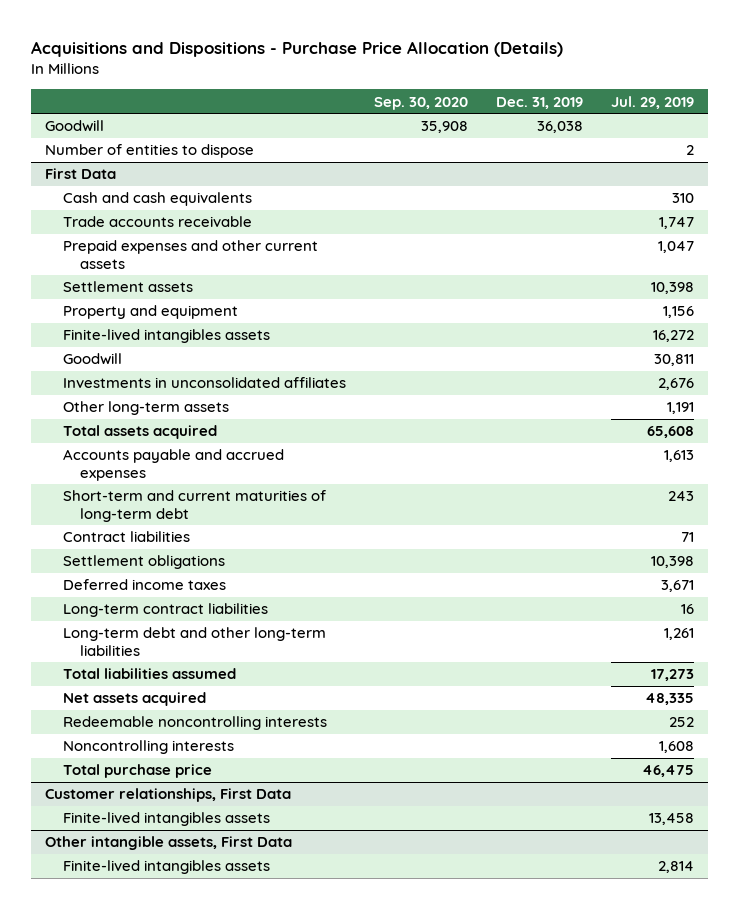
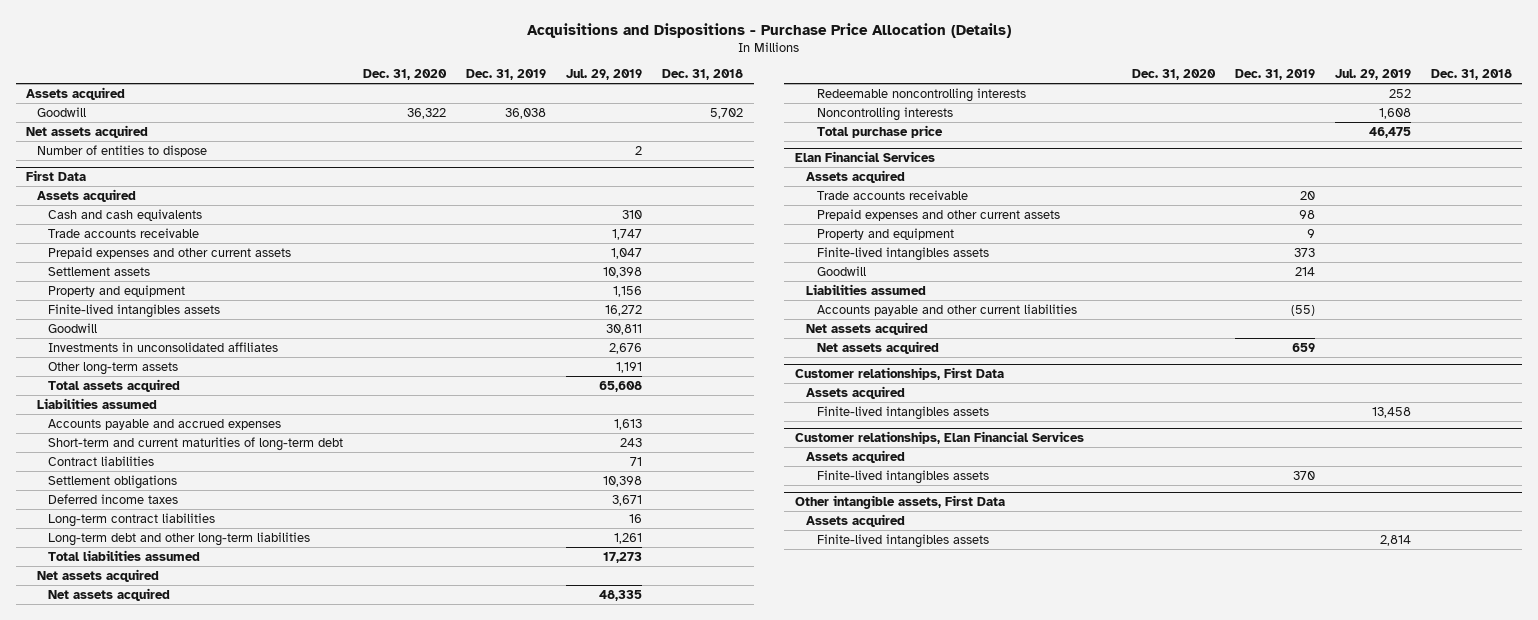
[373,96,468,110] Sep. 30, 2020 -> none
none -> [363,68,448,80] Dec. 31, 2020
none -> [662,68,744,80] Dec. 31, 2018
none -> [25,86,125,100] Assets acquired
none -> [25,124,148,138] Net assets acquired
none -> [36,188,136,202] Assets acquired
none -> [36,397,157,409] Liabilities assumed
none -> [36,568,159,582] Net assets acquired
none -> [794,150,935,162] Elan Financial Services
none -> [805,169,905,183] Assets acquired
none -> [817,189,969,200] Trade accounts receivable
none -> [817,208,1061,221] Prepaid expenses and other current assets
none -> [817,227,955,240] Property and equipment
none -> [817,246,990,261] Finite-lived intangibles assets
none -> [817,265,867,276] Goodwill
none -> [805,283,926,295] Liabilities assumed
none -> [817,303,1078,316] Accounts payable and other current liabilities
none -> [805,321,928,335] Net assets acquired
none -> [817,340,940,354] Net assets acquired
none -> [805,385,905,399] Assets acquired
none -> [794,430,1084,444] Customer relationships, Elan Financial Services
none -> [805,449,905,463] Assets acquired
none -> [817,469,990,484] Finite-lived intangibles assets
none -> [805,513,905,527] Assets acquired

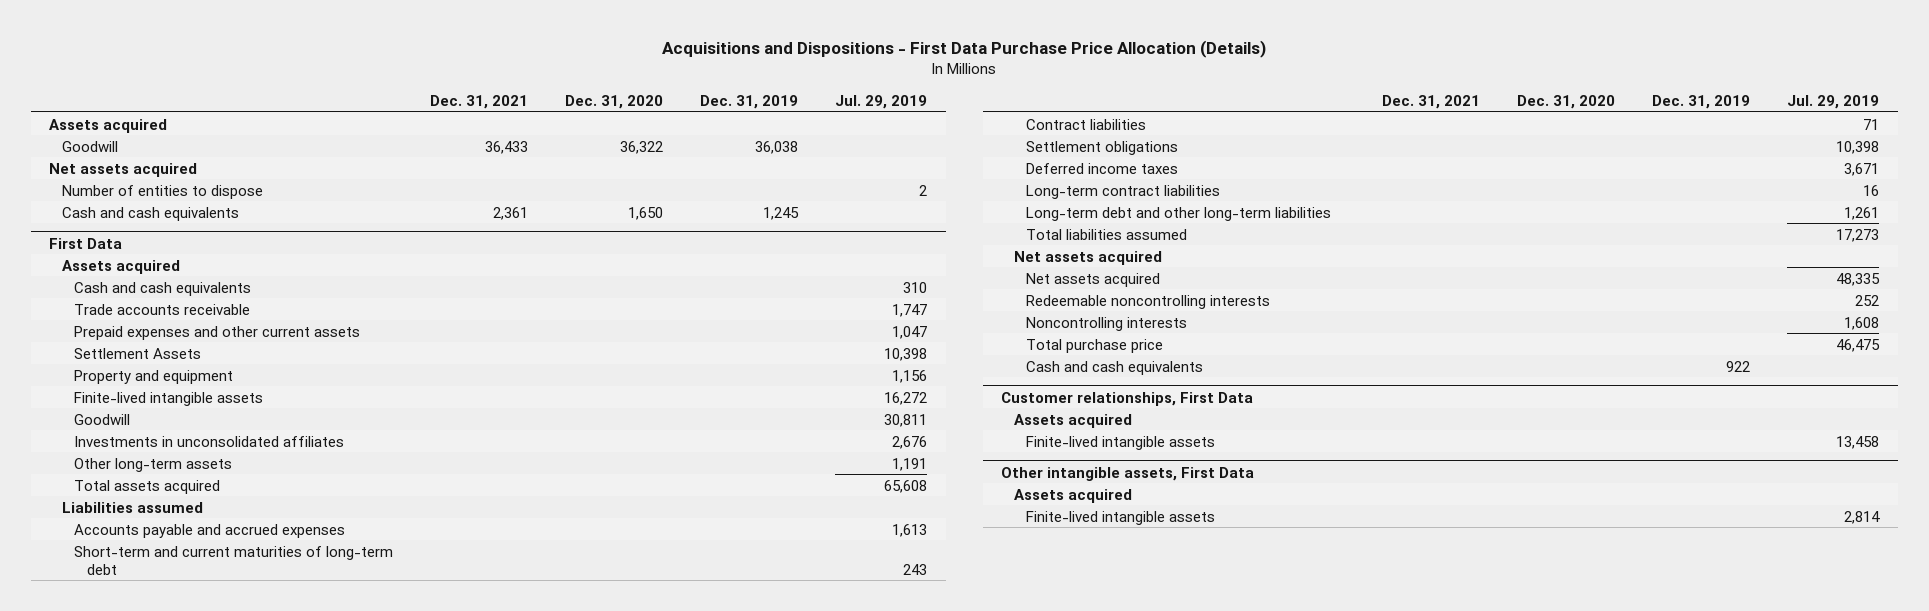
[527,22,1012,38] Acquisitions and Dispositions - Purchase Price Allocation (Details) -> [662,40,1267,59] Acquisitions and Dispositions - First Data Purchase Price Allocation (Details)
[662,68,744,80] Dec. 31, 2018 -> none
none -> [430,94,529,109] Dec. 31, 2021
none -> [61,206,239,221] Cash and cash equivalents
[48,266,151,276] Settlement assets -> [74,347,202,359] Settlement Assets
[48,303,221,318] Finite-lived intangibles assets -> [74,391,264,406] Finite-lived intangible assets
[794,150,935,162] Elan Financial Services -> none
[805,169,905,183] Assets acquired -> none
[817,189,969,200] Trade accounts receivable -> none
[817,208,1061,221] Prepaid expenses and other current assets -> none
[817,227,955,240] Property and equipment -> none
[817,246,990,261] Finite-lived intangibles assets -> none
[817,265,867,276] Goodwill -> none
[805,283,926,295] Liabilities assumed -> none
[817,303,1078,316] Accounts payable and other current liabilities -> none
[805,321,928,335] Net assets acquired -> none
[817,340,940,354] Net assets acquired -> none
none -> [1026,360,1204,375] Cash and cash equivalents
[794,430,1084,444] Customer relationships, Elan Financial Services -> none
[805,449,905,463] Assets acquired -> none
[817,469,990,484] Finite-lived intangibles assets -> none
[817,405,990,420] Finite-lived intangibles assets -> [1026,435,1216,450] Finite-lived intangible assets
[817,533,990,548] Finite-lived intangibles assets -> [1026,510,1216,525] Finite-lived intangible assets

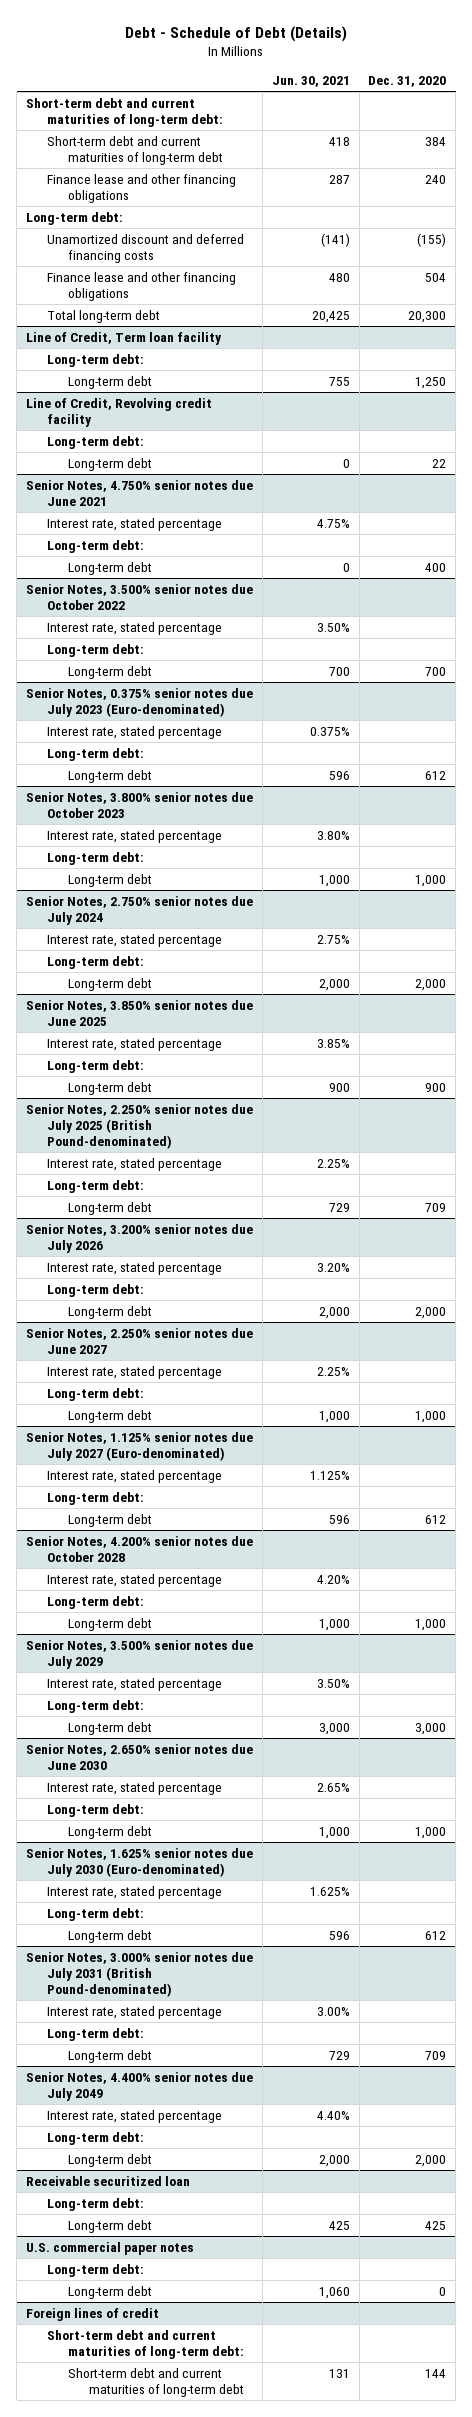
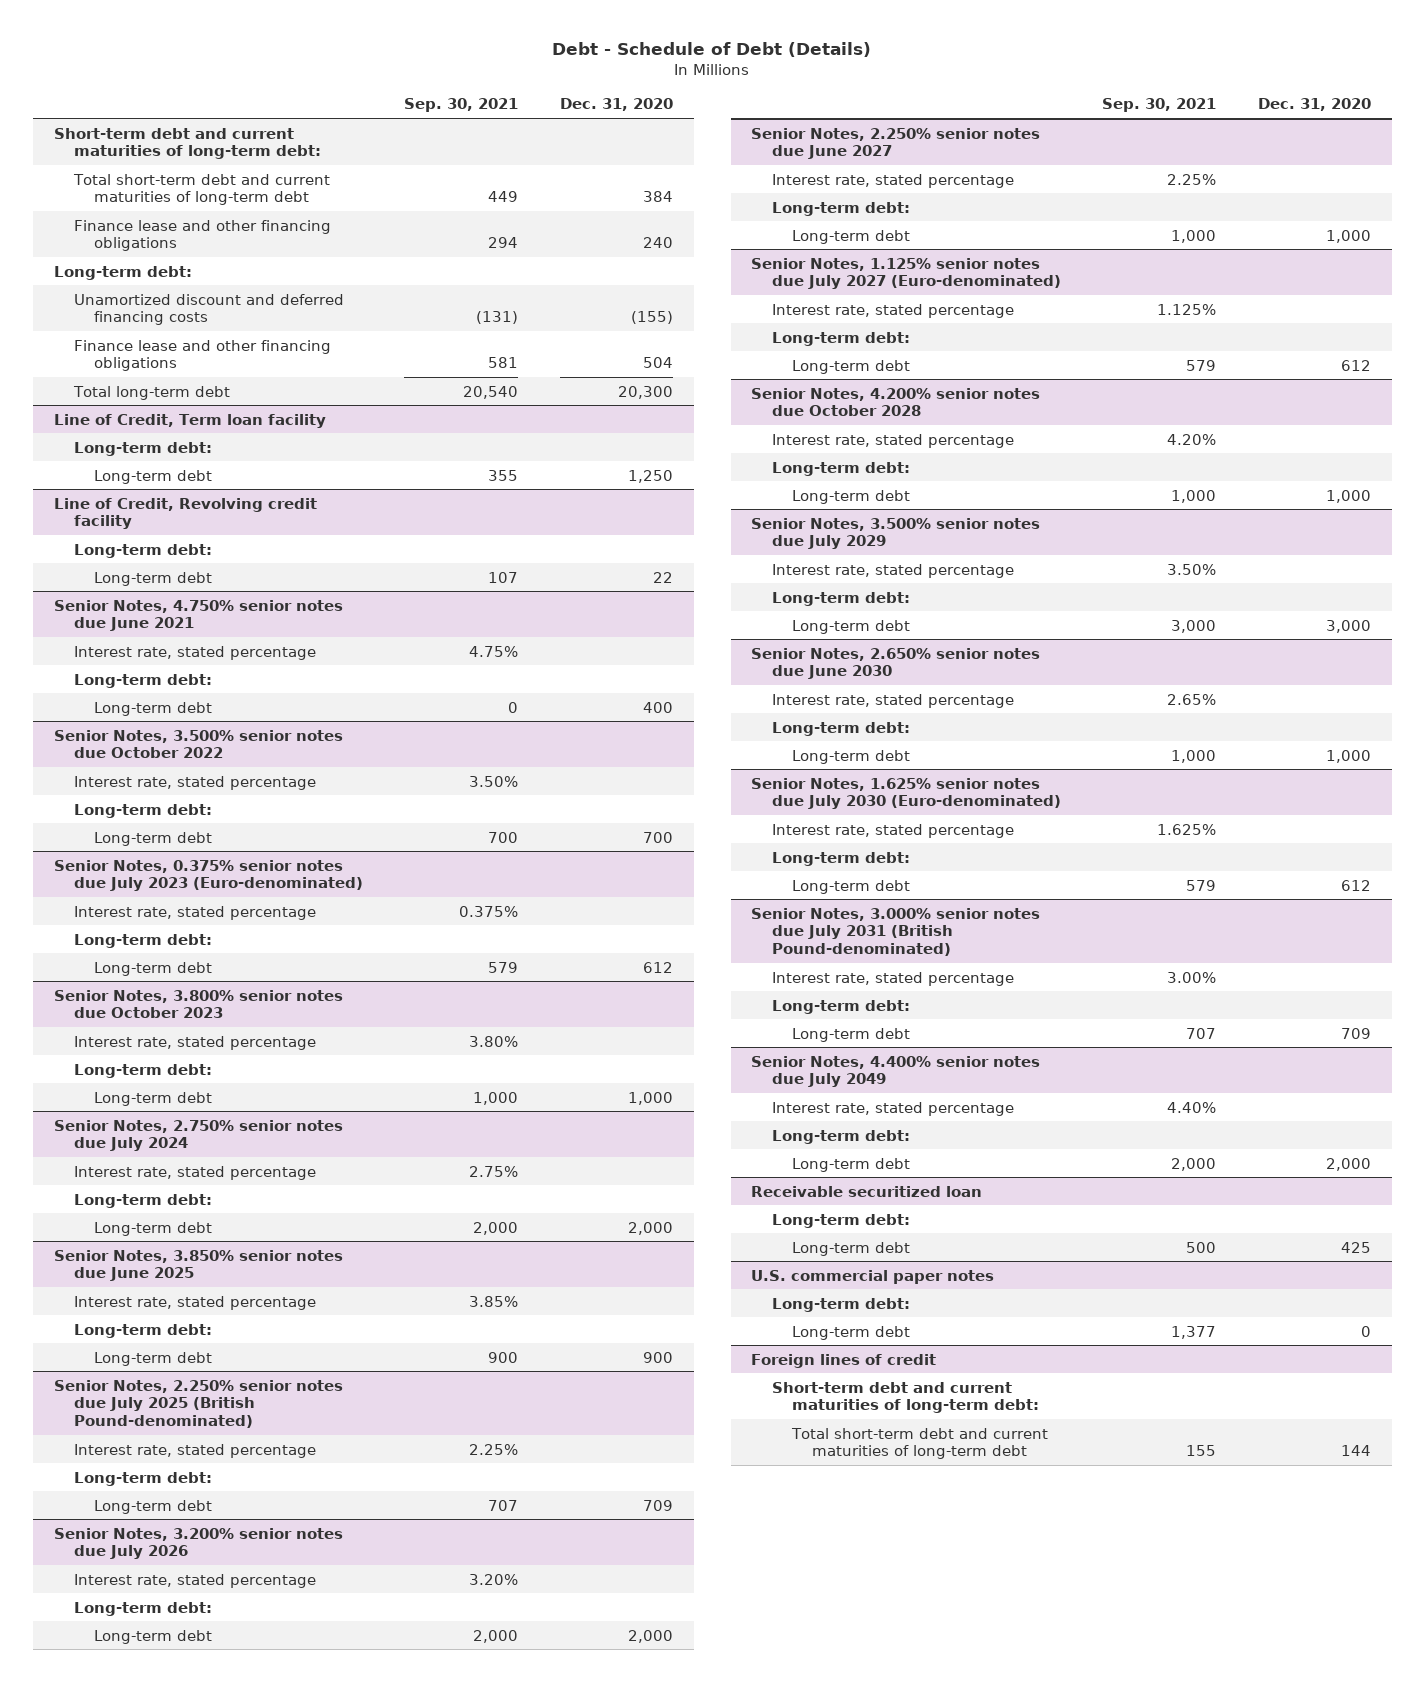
[271,76,350,88] Jun. 30, 2021 -> none
none -> [404,98,519,113] Sep. 30, 2021
[46,135,223,166] Short-term debt and current maturities of long-term debt -> [72,173,330,206] Total short-term debt and current maturities of long-term debt
[67,2367,244,2398] Short-term debt and current maturities of long-term debt -> [790,1427,1048,1460] Total short-term debt and current maturities of long-term debt

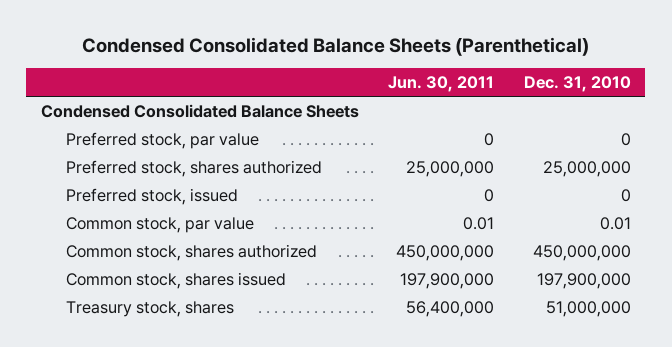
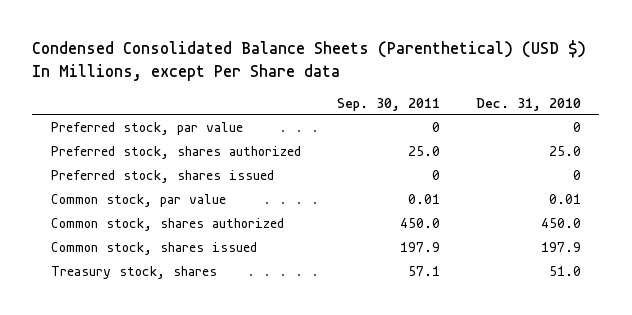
[81,36,589,56] Condensed Consolidated Balance Sheets (Parenthetical) -> [32,40,587,81] Condensed Consolidated Balance Sheets (Parenthetical) (USD $) In Millions, except Per Share data
[388,75,495,92] Jun. 30, 2011 -> none
none -> [336,97,440,111] Sep. 30, 2011
[40,103,359,118] Condensed Consolidated Balance Sheets -> none
[542,160,631,177] 25,000,000 -> [549,145,582,156] 25.0
[65,187,238,205] Preferred stock, issued -> [50,169,274,183] Preferred stock, shares issued
[532,244,631,261] 450,000,000 -> [541,217,582,228] 450.0
[536,272,631,289] 197,900,000 -> [541,241,582,252] 197.9
[545,300,631,317] 51,000,000 -> [549,265,582,276] 51.0

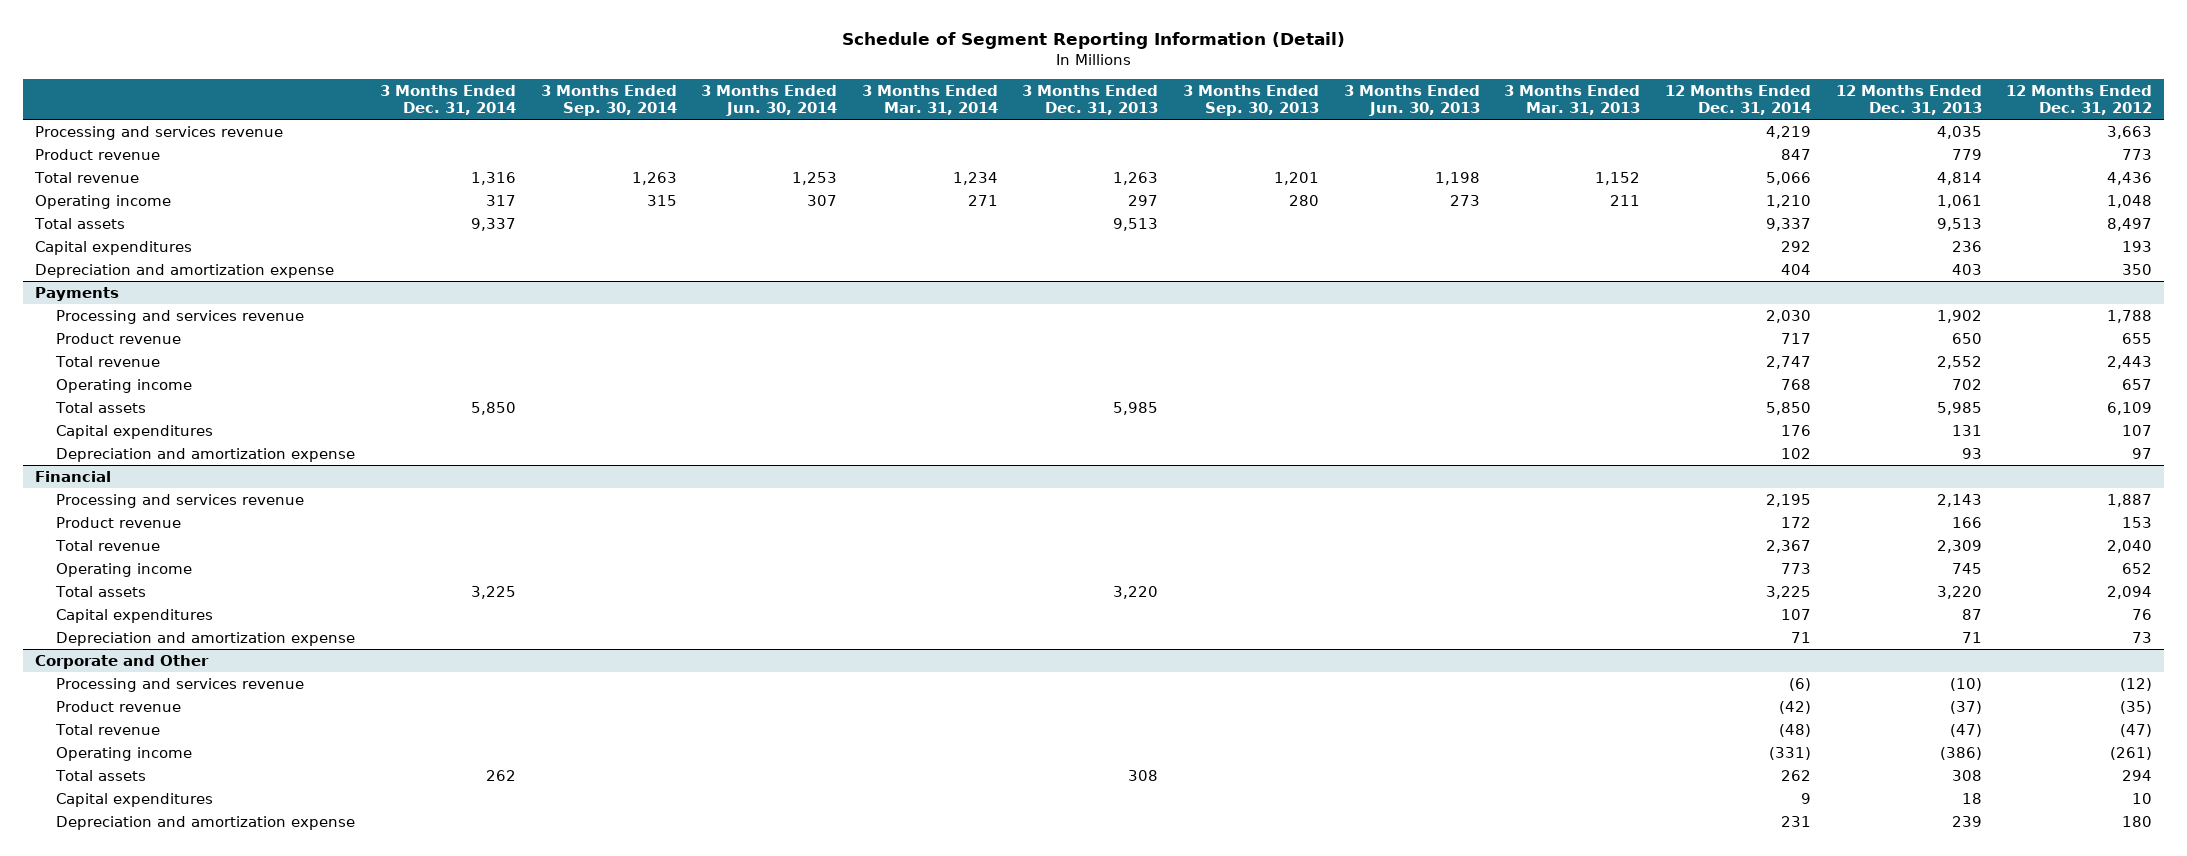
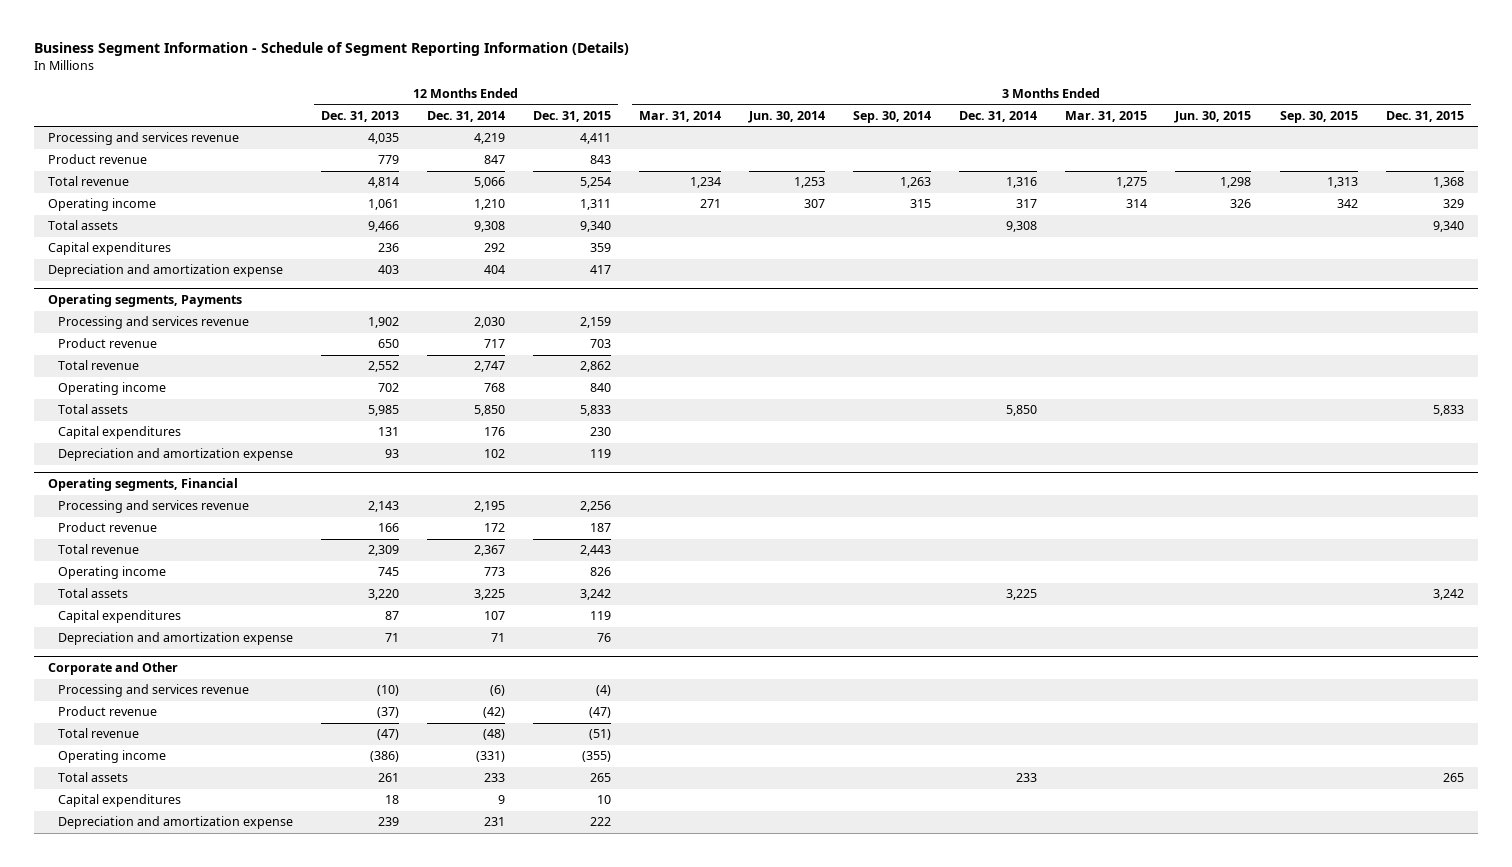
[841,32,1345,50] Schedule of Segment Reporting Information (Detail) -> [34,42,630,57] Business Segment Information - Schedule of Segment Reporting Information (Details)
[1022,84,1159,116] 3 Months Ended Dec. 31, 2013 -> none
[1183,84,1320,117] 3 Months Ended Sep. 30, 2013 -> none
[1343,84,1480,117] 3 Months Ended Jun. 30, 2013 -> none
[1504,84,1641,116] 3 Months Ended Mar. 31, 2013 -> none
[2006,84,2153,116] 12 Months Ended Dec. 31, 2012 -> none
none -> [533,110,612,122] Dec. 31, 2015
none -> [1065,110,1148,122] Mar. 31, 2015
none -> [1174,110,1252,123] Jun. 30, 2015
none -> [1279,110,1358,123] Sep. 30, 2015
none -> [1385,110,1464,122] Dec. 31, 2015
[471,217,517,231] 9,337 -> [1006,221,1038,233] 9,308
[1765,217,1811,231] 9,337 -> [474,221,506,233] 9,308
[1936,217,1982,231] 9,513 -> [368,221,400,233] 9,466
[35,286,120,301] Payments -> none
none -> [48,294,243,308] Operating segments, Payments
[35,470,112,482] Financial -> none
none -> [48,478,239,492] Operating segments, Financial
[486,769,517,781] 262 -> [1016,773,1038,783] 233
[1780,769,1811,781] 262 -> [484,773,506,783] 233
[1951,769,1982,781] 308 -> [378,773,400,783] 261

